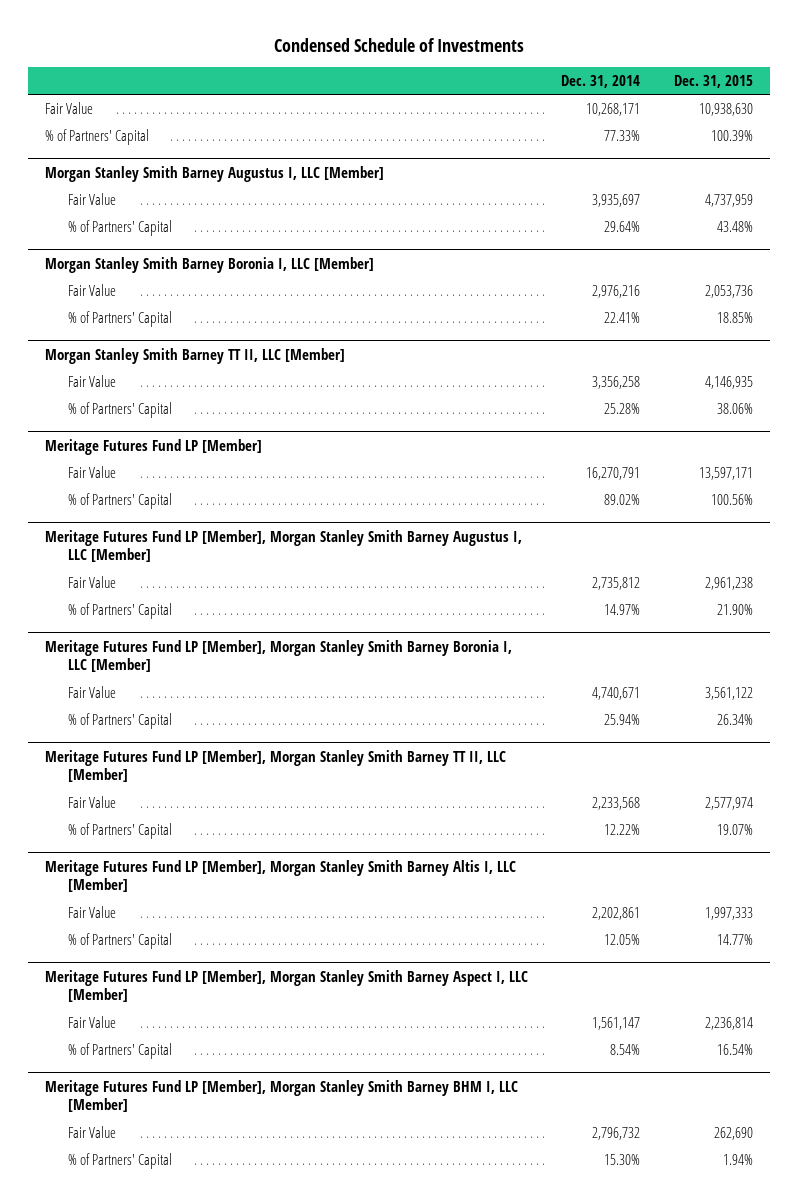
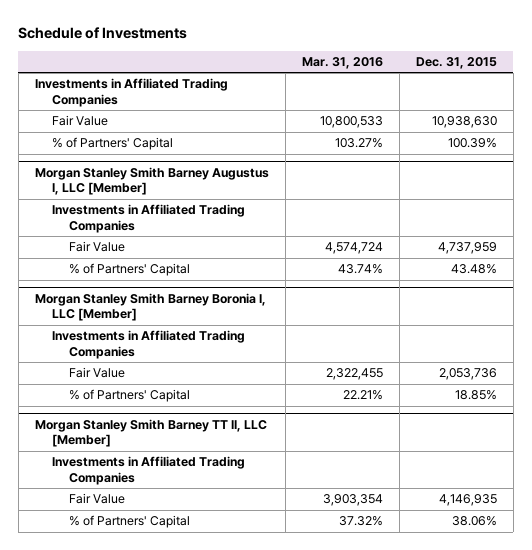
[273,37,524,52] Condensed Schedule of Investments -> [18,26,188,39] Schedule of Investments
[561,75,641,89] Dec. 31, 2014 -> none
none -> [301,56,383,69] Mar. 31, 2016
none -> [34,78,228,107] Investments in Affiliated Trading Companies
none -> [51,204,245,233] Investments in Affiliated Trading Companies
none -> [51,330,245,359] Investments in Affiliated Trading Companies
none -> [51,456,245,485] Investments in Affiliated Trading Companies
[44,438,262,455] Meritage Futures Fund LP [Member] -> none
[68,466,117,479] Fair Value -> none
[68,493,173,510] % of Partners' Capital -> none
[44,529,522,563] Meritage Futures Fund LP [Member], Morgan Stanley Smith Barney Augustus I, LLC [Member] -> none
[68,576,117,589] Fair Value -> none
[68,603,173,620] % of Partners' Capital -> none
[44,639,512,673] Meritage Futures Fund LP [Member], Morgan Stanley Smith Barney Boronia I, LLC [Member] -> none
[68,686,117,699] Fair Value -> none
[68,713,173,730] % of Partners' Capital -> none
[44,749,506,783] Meritage Futures Fund LP [Member], Morgan Stanley Smith Barney TT II, LLC [Member] -> none
[68,796,117,809] Fair Value -> none
[68,823,173,840] % of Partners' Capital -> none
[44,859,516,893] Meritage Futures Fund LP [Member], Morgan Stanley Smith Barney Altis I, LLC [Member] -> none
[68,906,117,919] Fair Value -> none
[68,933,173,950] % of Partners' Capital -> none
[44,969,528,1003] Meritage Futures Fund LP [Member], Morgan Stanley Smith Barney Aspect I, LLC [Member] -> none
[68,1016,117,1029] Fair Value -> none
[68,1043,173,1060] % of Partners' Capital -> none
[44,1079,518,1113] Meritage Futures Fund LP [Member], Morgan Stanley Smith Barney BHM I, LLC [Member] -> none
[68,1126,117,1139] Fair Value -> none
[68,1153,173,1170] % of Partners' Capital -> none

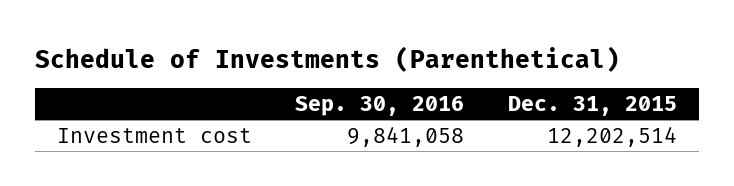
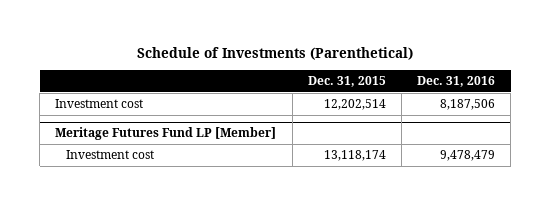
[295,96,465,117] Sep. 30, 2016 -> none
none -> [417,75,496,87] Dec. 31, 2016
none -> [55,127,277,141] Meritage Futures Fund LP [Member]
none -> [65,150,154,160] Investment cost

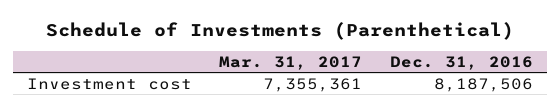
[307,75,386,87] Dec. 31, 2015 -> none
none -> [219,55,363,70] Mar. 31, 2017
[55,127,277,141] Meritage Futures Fund LP [Member] -> none
[65,150,154,160] Investment cost -> none

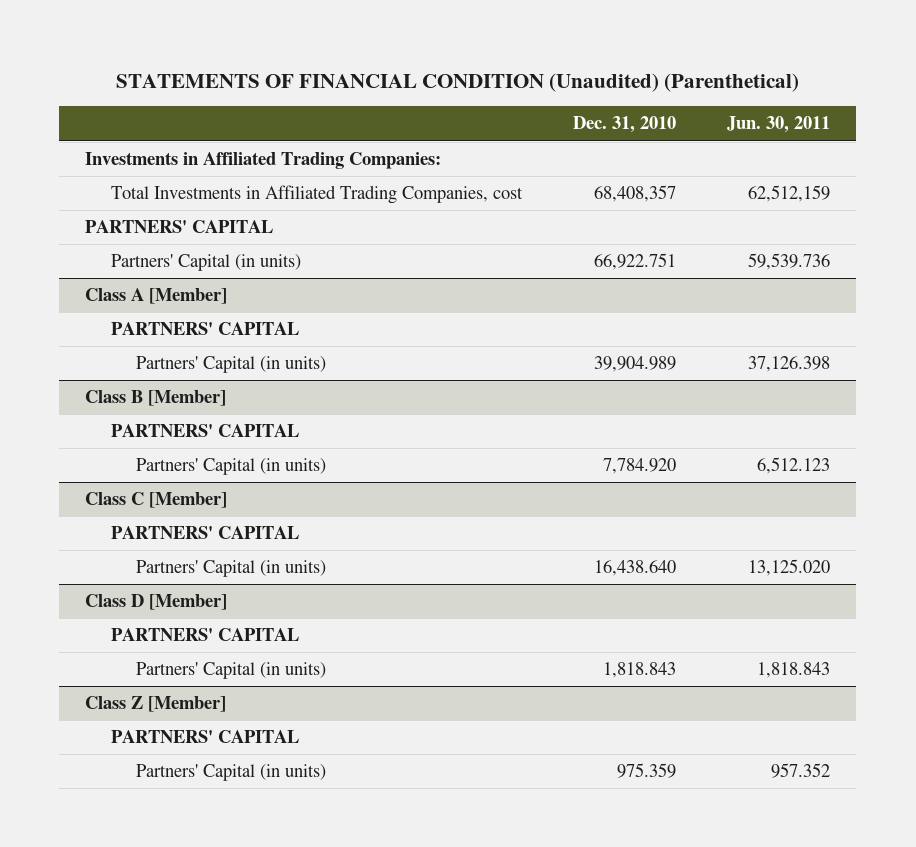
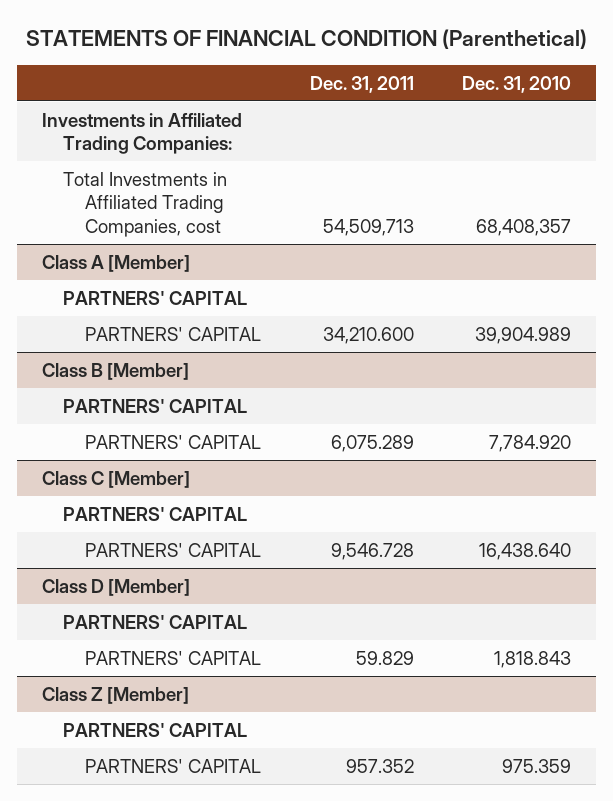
[115,72,799,92] STATEMENTS OF FINANCIAL CONDITION (Unaudited) (Parenthetical) -> [25,29,587,50] STATEMENTS OF FINANCIAL CONDITION (Parenthetical)
[727,116,831,134] Jun. 30, 2011 -> none
none -> [309,75,414,93] Dec. 31, 2011
[85,220,274,234] PARTNERS' CAPITAL -> none
[110,254,301,272] Partners' Capital (in units) -> none
[136,356,327,374] Partners' Capital (in units) -> [84,326,261,341] PARTNERS' CAPITAL
[136,458,327,476] Partners' Capital (in units) -> [84,434,261,449] PARTNERS' CAPITAL
[136,560,327,578] Partners' Capital (in units) -> [84,542,261,557] PARTNERS' CAPITAL
[136,662,327,680] Partners' Capital (in units) -> [84,650,261,665] PARTNERS' CAPITAL
[136,764,327,782] Partners' Capital (in units) -> [84,758,261,773] PARTNERS' CAPITAL

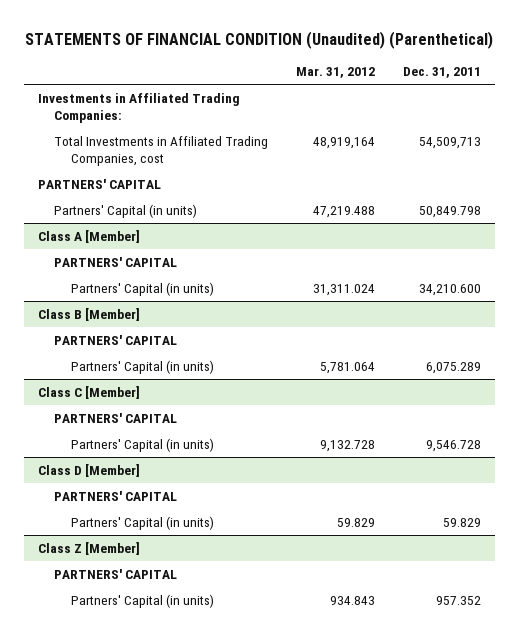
[25,29,587,50] STATEMENTS OF FINANCIAL CONDITION (Parenthetical) -> [25,30,494,49] STATEMENTS OF FINANCIAL CONDITION (Unaudited) (Parenthetical)
[462,75,572,93] Dec. 31, 2010 -> none
none -> [296,67,376,79] Mar. 31, 2012
none -> [37,178,161,189] PARTNERS' CAPITAL
none -> [54,203,198,218] Partners' Capital (in units)
[84,326,261,341] PARTNERS' CAPITAL -> [71,281,215,296] Partners' Capital (in units)
[84,434,261,449] PARTNERS' CAPITAL -> [71,359,215,374] Partners' Capital (in units)
[84,542,261,557] PARTNERS' CAPITAL -> [71,437,215,452] Partners' Capital (in units)
[84,650,261,665] PARTNERS' CAPITAL -> [71,515,215,530] Partners' Capital (in units)
[84,758,261,773] PARTNERS' CAPITAL -> [71,593,215,608] Partners' Capital (in units)

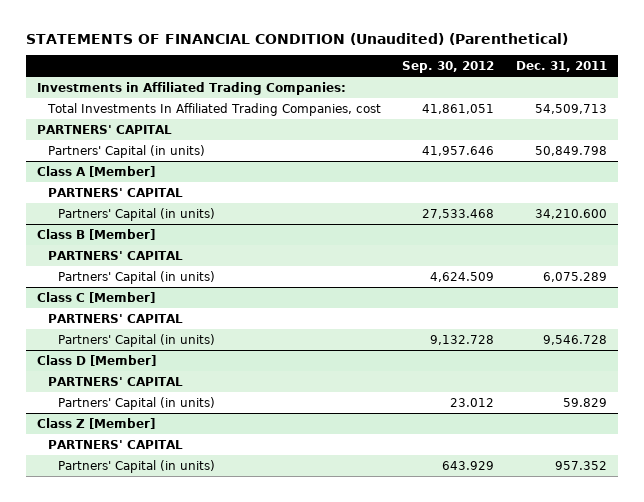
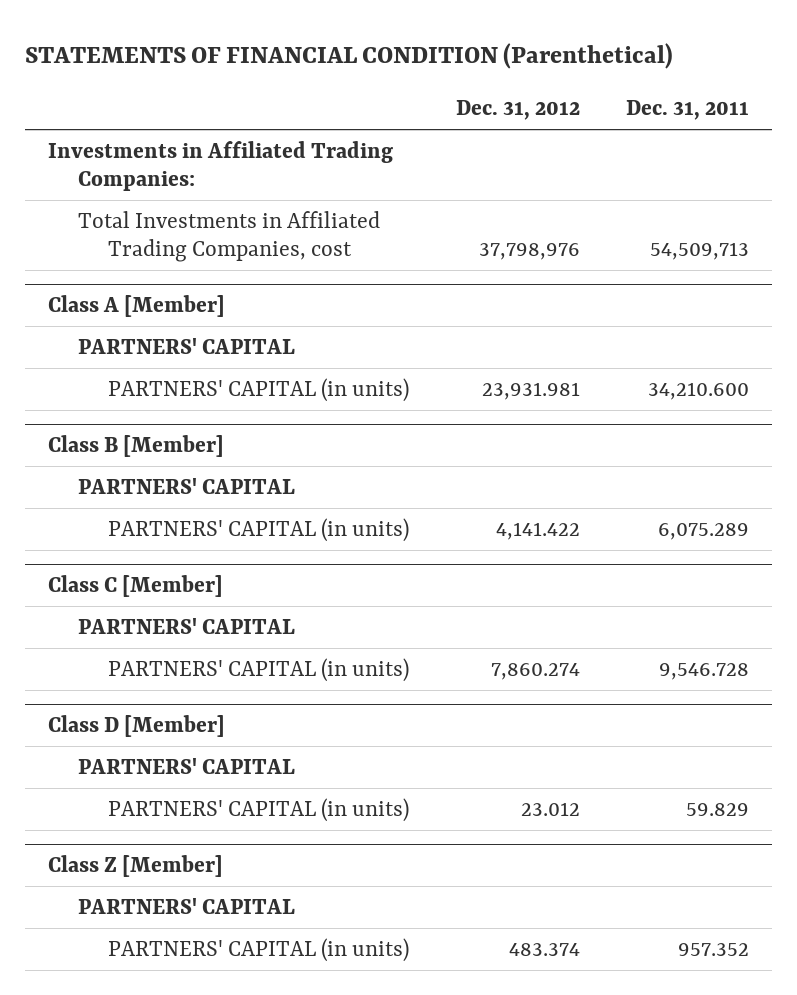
[25,32,568,45] STATEMENTS OF FINANCIAL CONDITION (Unaudited) (Parenthetical) -> [25,42,674,69] STATEMENTS OF FINANCIAL CONDITION (Parenthetical)
[402,60,495,73] Sep. 30, 2012 -> none
none -> [455,100,580,121] Dec. 31, 2012
[36,124,172,134] PARTNERS' CAPITAL -> none
[47,144,205,158] Partners' Capital (in units) -> none
[46,102,381,116] Total Investments In Affiliated Trading Companies, cost -> [78,210,381,263] Total Investments in Affiliated Trading Companies, cost
[58,207,216,221] Partners' Capital (in units) -> [108,377,410,402] PARTNERS' CAPITAL (in units)
[58,270,216,284] Partners' Capital (in units) -> [108,517,410,542] PARTNERS' CAPITAL (in units)
[58,333,216,347] Partners' Capital (in units) -> [108,657,410,682] PARTNERS' CAPITAL (in units)
[58,396,216,410] Partners' Capital (in units) -> [108,797,410,822] PARTNERS' CAPITAL (in units)
[58,459,216,473] Partners' Capital (in units) -> [108,937,410,962] PARTNERS' CAPITAL (in units)

